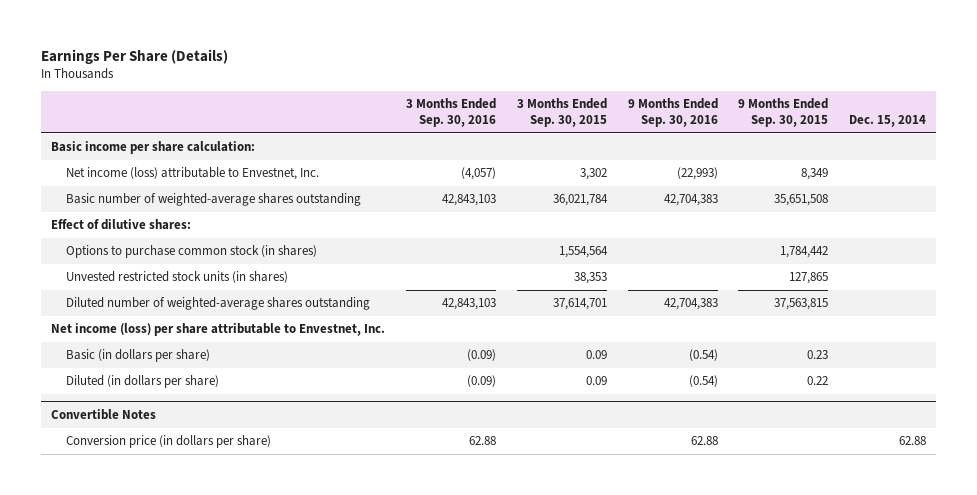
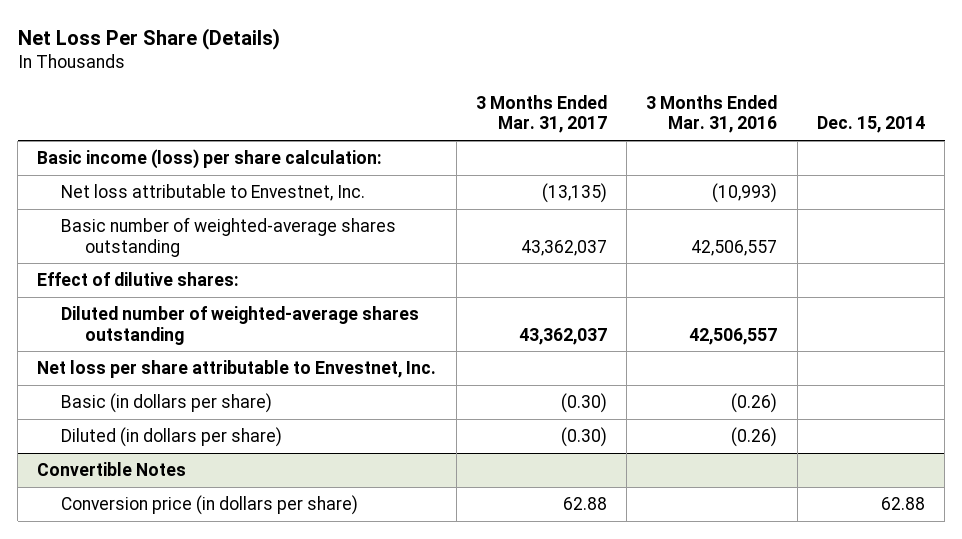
[41,49,229,65] Earnings Per Share (Details) -> [17,27,280,50] Net Loss Per Share (Details)
[406,98,497,128] 3 Months Ended Sep. 30, 2016 -> none
[516,98,607,128] 3 Months Ended Sep. 30, 2015 -> none
[627,98,718,128] 9 Months Ended Sep. 30, 2016 -> none
[738,98,829,128] 9 Months Ended Sep. 30, 2015 -> none
none -> [475,94,607,134] 3 Months Ended Mar. 31, 2017
none -> [646,94,778,134] 3 Months Ended Mar. 31, 2016
[51,140,256,154] Basic income per share calculation: -> [37,149,383,170] Basic income (loss) per share calculation:
[65,166,319,180] Net income (loss) attributable to Envestnet, Inc. -> [61,184,366,202] Net loss attributable to Envestnet, Inc.
[65,244,317,258] Options to purchase common stock (in shares) -> none
[65,270,288,283] Unvested restricted stock units (in shares) -> none
[51,322,386,336] Net income (loss) per share attributable to Envestnet, Inc. -> [37,360,437,379] Net loss per share attributable to Envestnet, Inc.

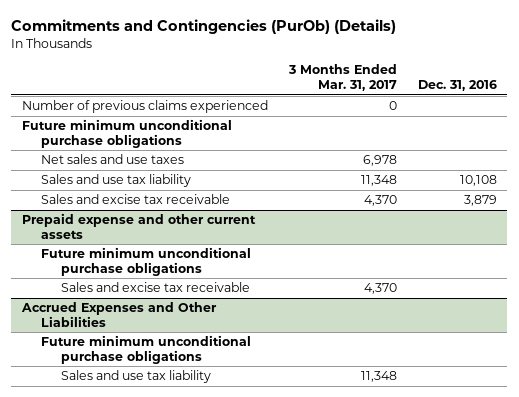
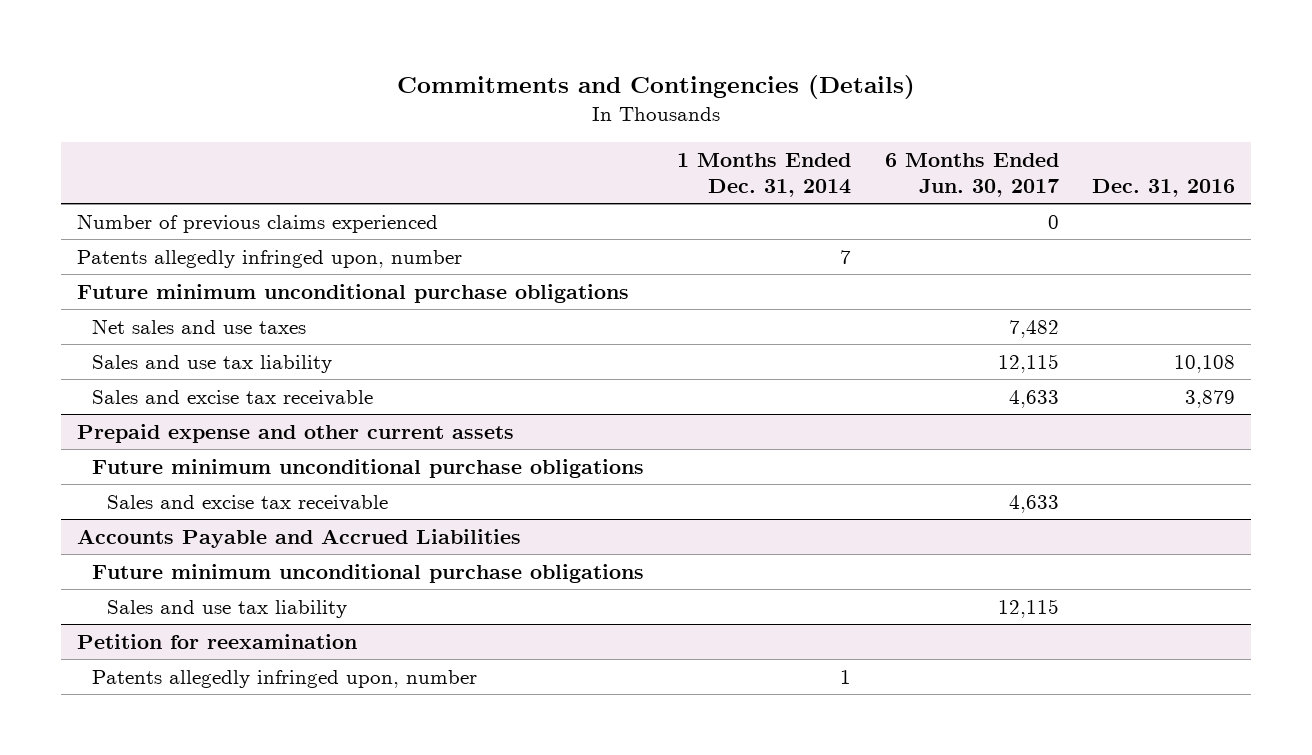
[11,18,397,34] Commitments and Contingencies (PurOb) (Details) -> [397,75,916,100] Commitments and Contingencies (Details)
[287,64,397,92] 3 Months Ended Mar. 31, 2017 -> none
none -> [677,153,852,197] 1 Months Ended Dec. 31, 2014
none -> [884,153,1059,197] 6 Months Ended Jun. 30, 2017
none -> [77,249,463,268] Patents allegedly infringed upon, number
[20,302,217,327] Accrued Expenses and Other Liabilities -> [77,528,522,548] Accounts Payable and Accrued Liabilities
none -> [77,633,358,649] Petition for reexamination
none -> [92,669,478,688] Patents allegedly infringed upon, number

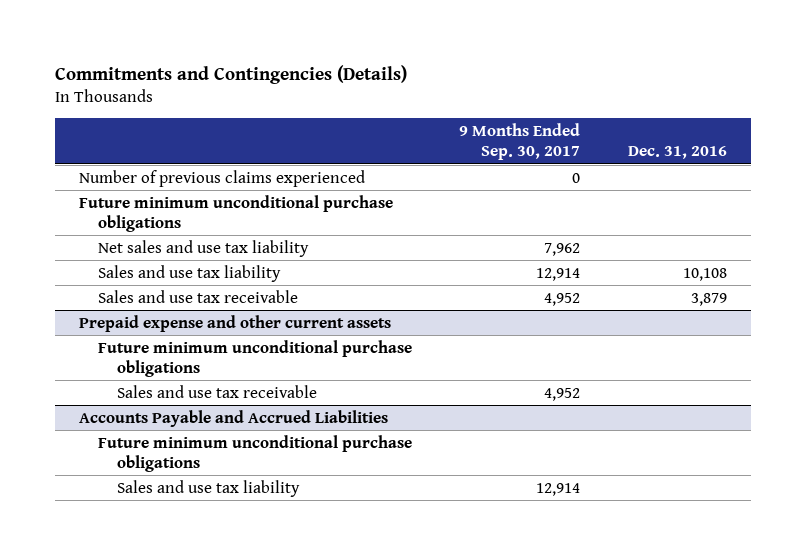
[677,153,852,197] 1 Months Ended Dec. 31, 2014 -> none
[884,153,1059,197] 6 Months Ended Jun. 30, 2017 -> none
none -> [459,122,581,161] 9 Months Ended Sep. 30, 2017
[77,249,463,268] Patents allegedly infringed upon, number -> none
[92,318,307,334] Net sales and use taxes -> [97,239,309,257] Net sales and use tax liability
[92,389,374,406] Sales and excise tax receivable -> [97,289,298,303] Sales and use tax receivable
[106,494,388,511] Sales and excise tax receivable -> [116,384,317,398] Sales and use tax receivable
[77,633,358,649] Petition for reexamination -> none
[92,669,478,688] Patents allegedly infringed upon, number -> none

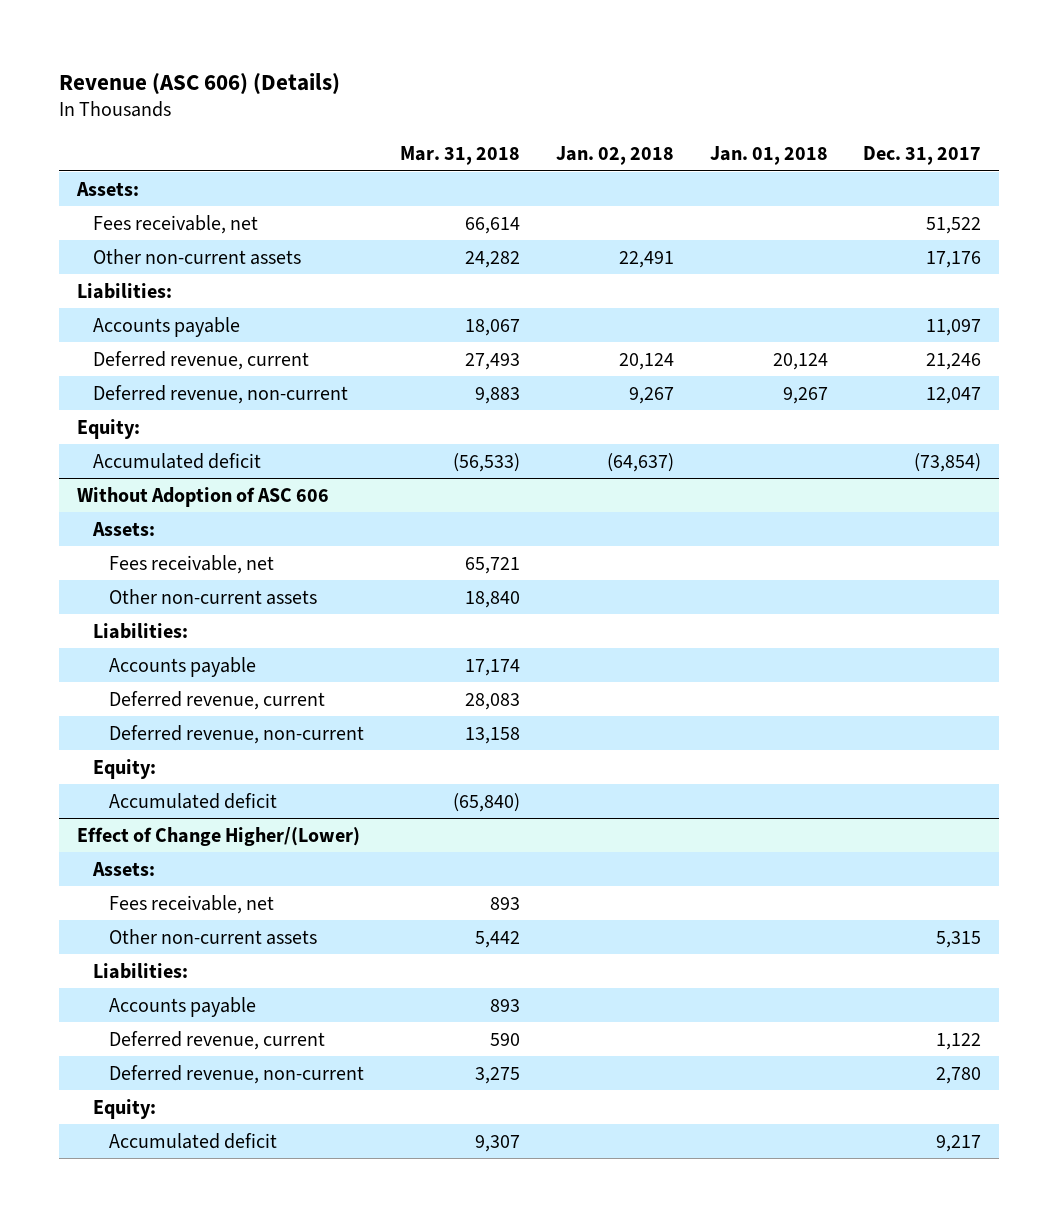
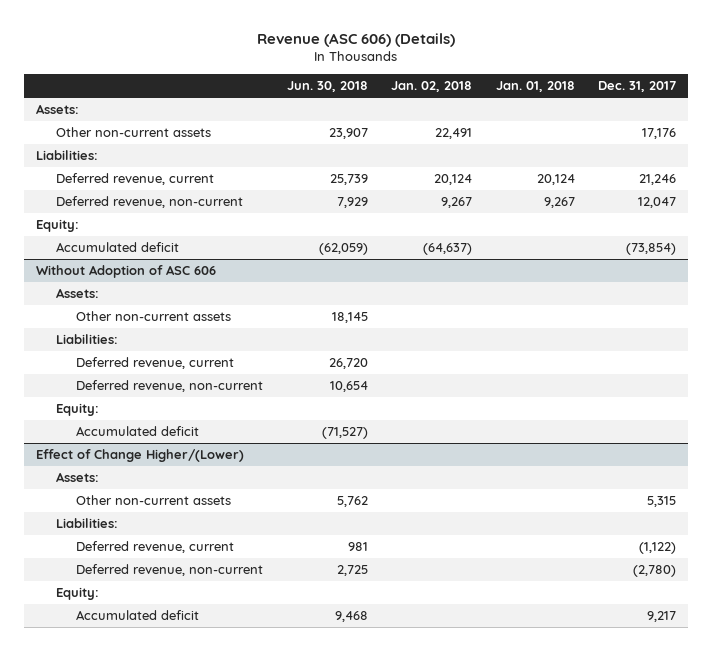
[400,146,521,166] Mar. 31, 2018 -> none
none -> [286,81,368,93] Jun. 30, 2018
[93,214,259,234] Fees receivable, net -> none
[93,316,241,337] Accounts payable -> none
[109,554,275,574] Fees receivable, net -> none
[109,656,257,677] Accounts payable -> none
[109,894,275,914] Fees receivable, net -> none
[109,996,257,1017] Accounts payable -> none
[936,1032,982,1050] 1,122 -> [639,542,677,555] (1,122)
[936,1066,982,1084] 2,780 -> [633,565,677,578] (2,780)

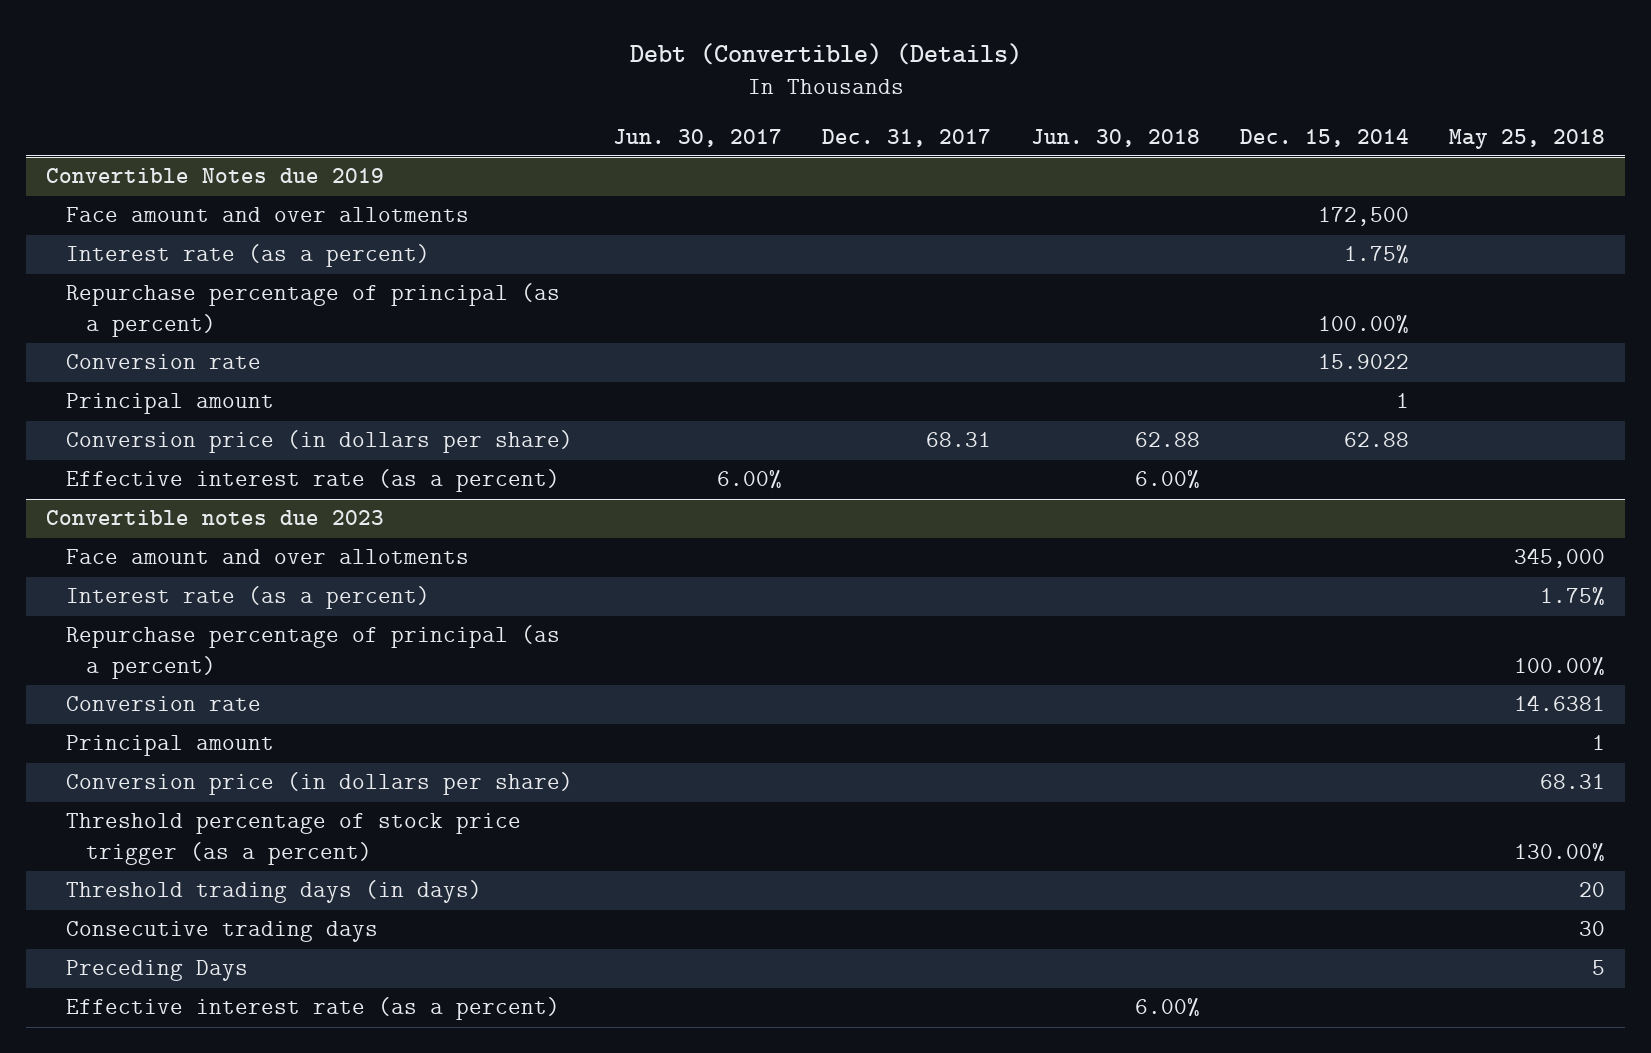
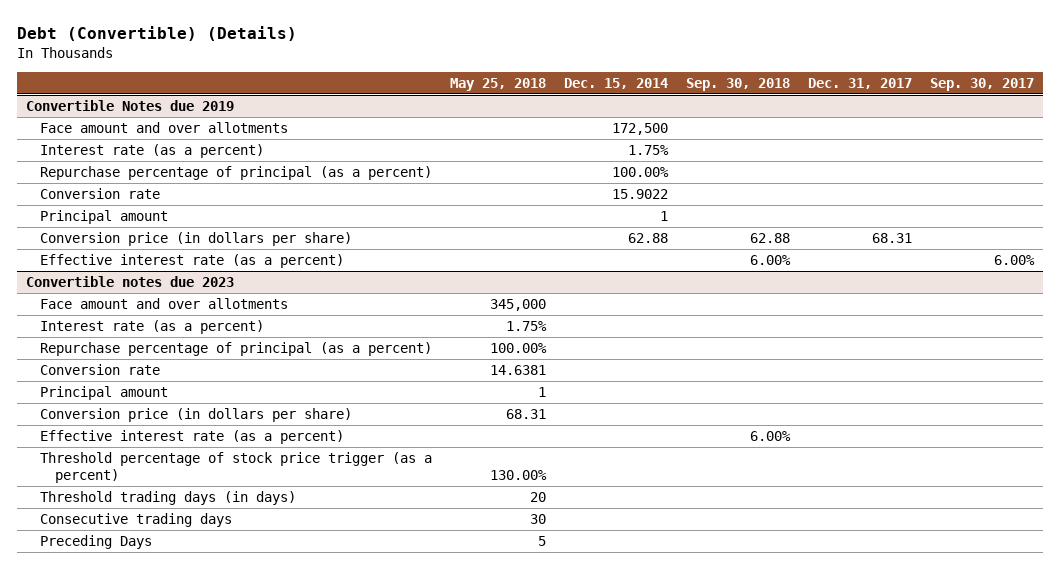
[613,128,783,147] Jun. 30, 2017 -> none
[1031,128,1201,147] Jun. 30, 2018 -> none
none -> [686,77,791,91] Sep. 30, 2018
none -> [930,77,1035,91] Sep. 30, 2017
[65,997,560,1021] Effective interest rate (as a percent) -> [40,430,345,445] Effective interest rate (as a percent)

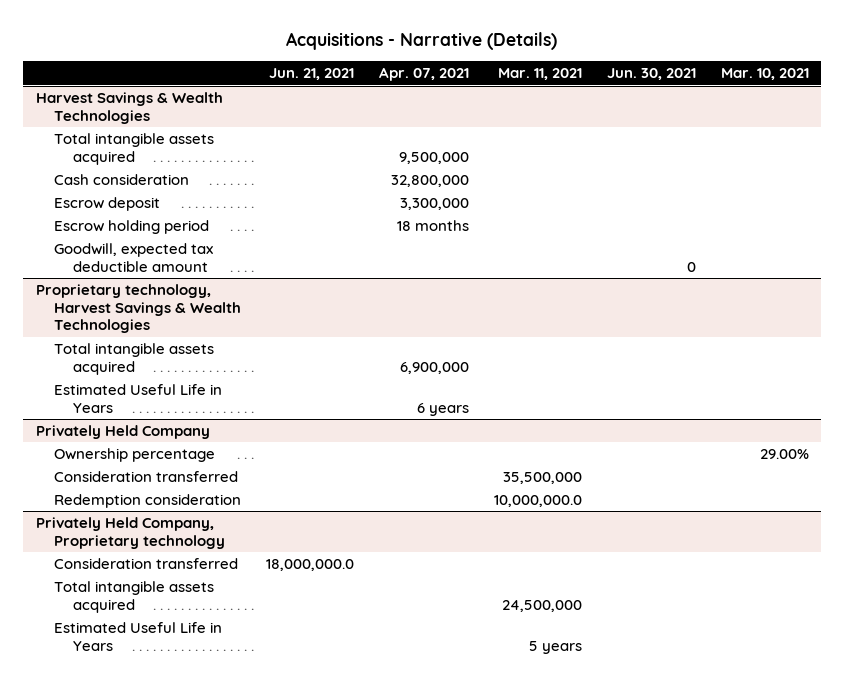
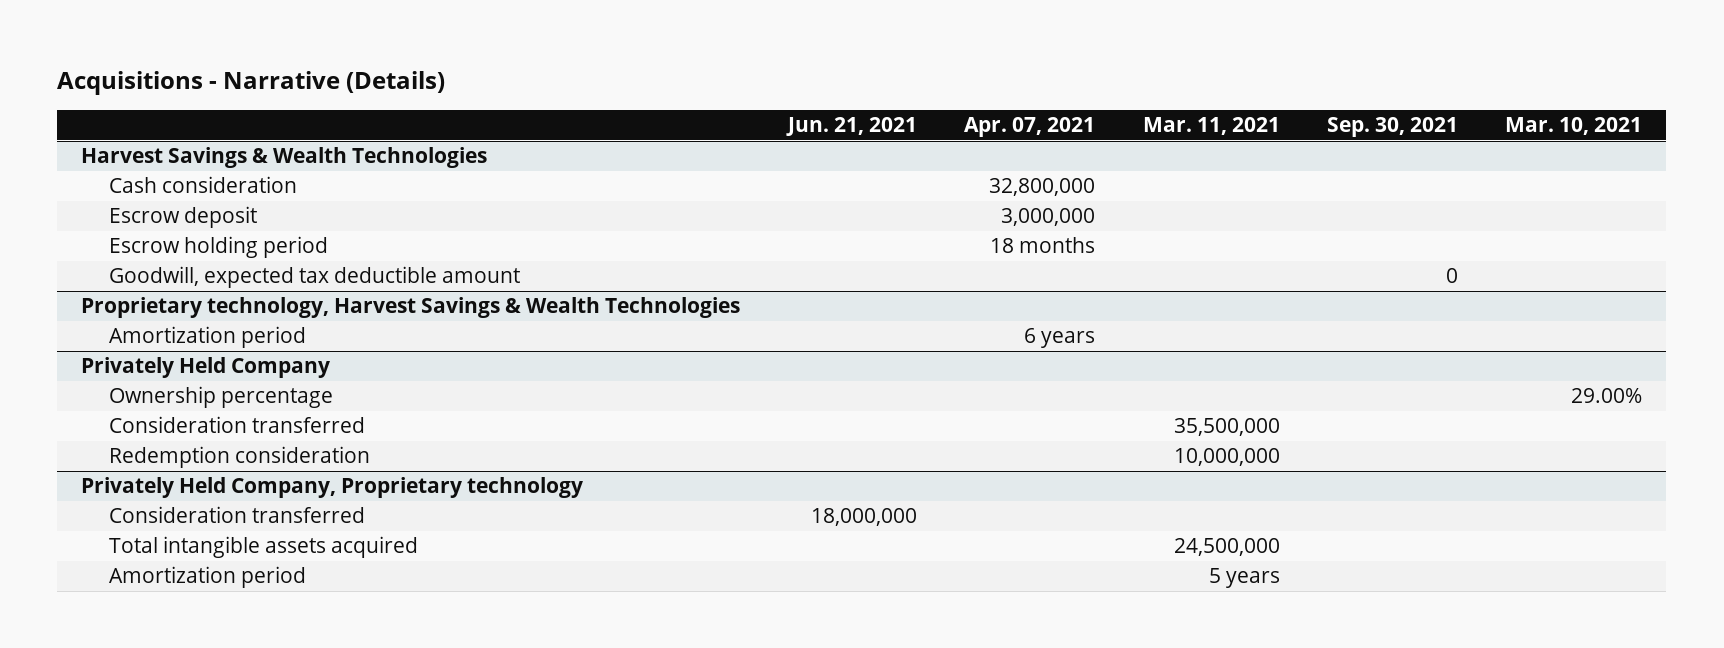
[606,68,696,81] Jun. 30, 2021 -> none
none -> [1326,116,1458,137] Sep. 30, 2021
[54,132,215,165] Total intangible assets acquired -> none
[399,197,469,210] 3,300,000 -> [1001,208,1096,227] 3,000,000
[54,342,215,375] Total intangible assets acquired -> none
[54,383,223,413] Estimated Useful Life in Years -> [109,326,307,349] Amortization period
[493,494,582,507] 10,000,000.0 -> [1173,448,1280,467] 10,000,000
[266,558,355,571] 18,000,000.0 -> [810,508,917,527] 18,000,000
[54,621,223,651] Estimated Useful Life in Years -> [109,566,307,589] Amortization period

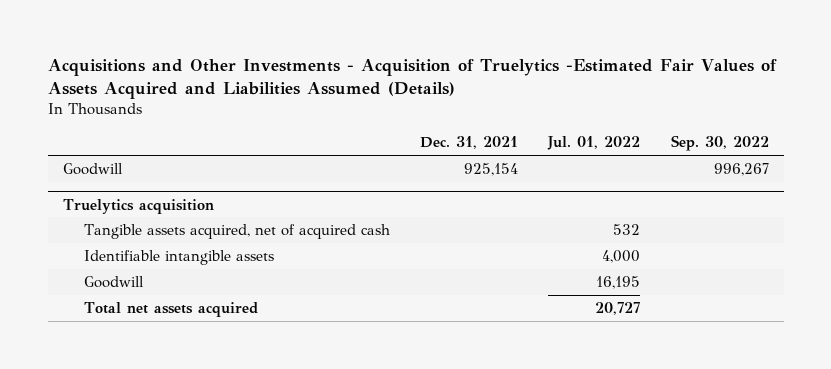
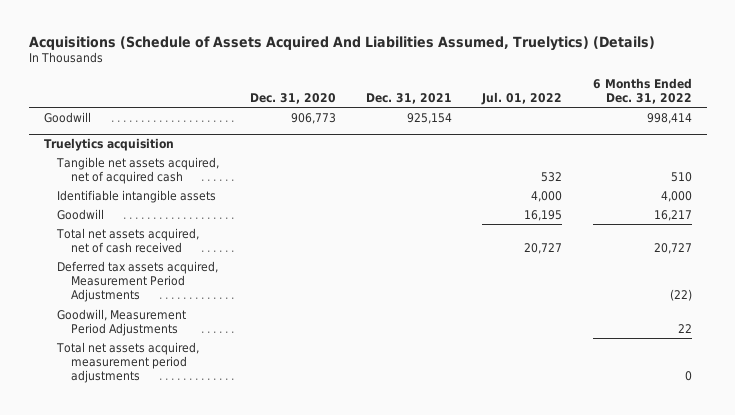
[47,58,777,100] Acquisitions and Other Investments - Acquisition of Truelytics -Estimated Fair Values of Assets Acquired and Liabilities Assumed (Details) -> [28,35,655,51] Acquisitions (Schedule of Assets Acquired And Liabilities Assumed, Truelytics) (Details)
[670,135,769,152] Sep. 30, 2022 -> none
none -> [249,92,336,104] Dec. 31, 2020
none -> [592,77,692,104] 6 Months Ended Dec. 31, 2022
[83,224,390,240] Tangible assets acquired, net of acquired cash -> [56,156,220,185] Tangible net assets acquired, net of acquired cash
[83,302,258,318] Total net assets acquired -> [56,227,200,254] Total net assets acquired, net of cash received
none -> [57,260,219,303] Deferred tax assets acquired, Measurement Period Adjustments
none -> [57,308,187,337] Goodwill, Measurement Period Adjustments
none -> [56,341,200,384] Total net assets acquired, measurement period adjustments

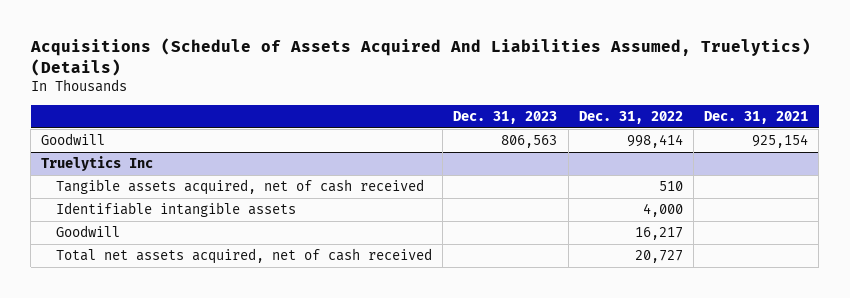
[249,92,336,104] Dec. 31, 2020 -> none
[481,91,563,105] Jul. 01, 2022 -> none
[592,77,692,104] 6 Months Ended Dec. 31, 2022 -> none
none -> [453,110,558,124] Dec. 31, 2023
none -> [578,110,683,124] Dec. 31, 2022
[43,137,174,151] Truelytics acquisition -> [41,156,154,172] Truelytics Inc
[56,156,220,185] Tangible net assets acquired, net of acquired cash -> [56,179,425,196] Tangible assets acquired, net of cash received
[57,260,219,303] Deferred tax assets acquired, Measurement Period Adjustments -> none
[57,308,187,337] Goodwill, Measurement Period Adjustments -> none
[56,341,200,384] Total net assets acquired, measurement period adjustments -> none

